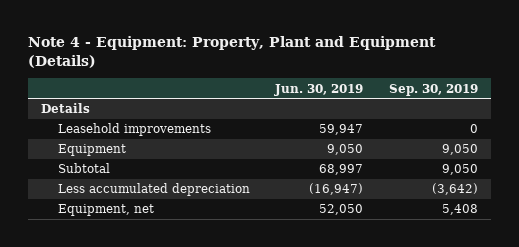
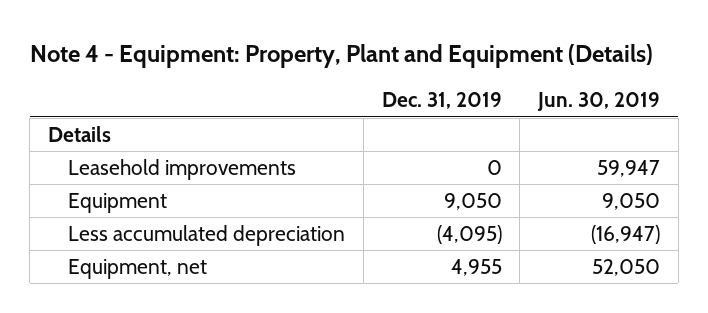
[389,83,479,96] Sep. 30, 2019 -> none
none -> [381,92,502,110] Dec. 31, 2019
[57,163,110,174] Subtotal -> none

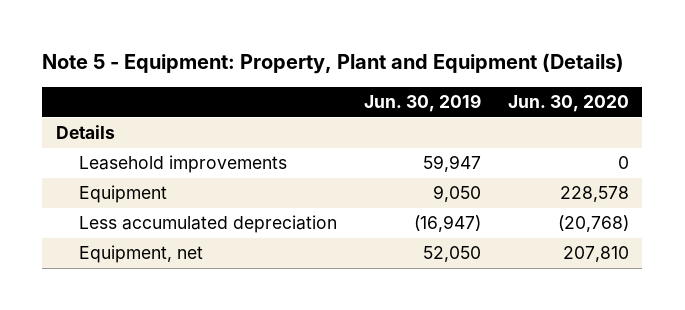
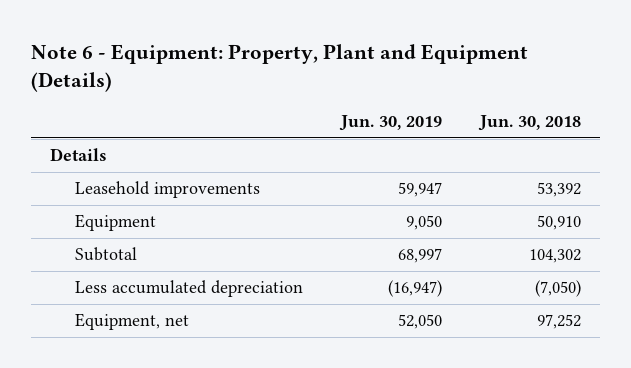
[42,53,625,75] Note 5 - Equipment: Property, Plant and Equipment (Details) -> [30,43,528,92] Note 6 - Equipment: Property, Plant and Equipment (Details)
[507,94,629,112] Jun. 30, 2020 -> none
none -> [478,115,582,132] Jun. 30, 2018
none -> [74,247,137,262] Subtotal

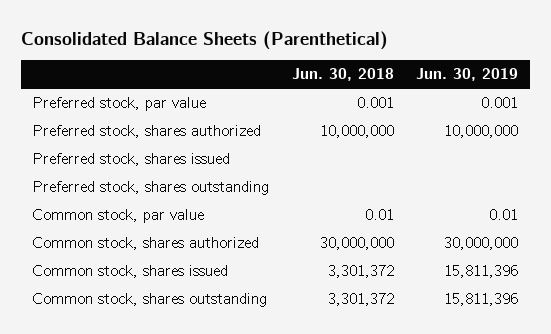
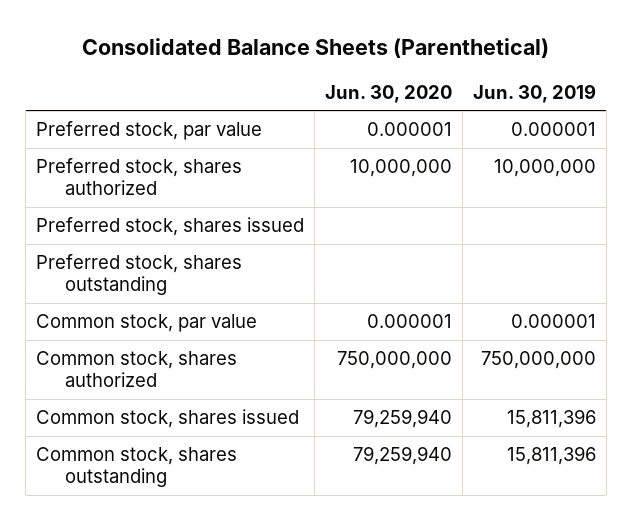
[291,68,394,82] Jun. 30, 2018 -> none
none -> [325,84,453,103] Jun. 30, 2020
[481,97,519,109] 0.001 -> [510,122,596,137] 0.000001
[489,209,519,221] 0.01 -> [510,314,596,329] 0.000001
[444,237,519,251] 30,000,000 -> [480,351,596,370] 750,000,000

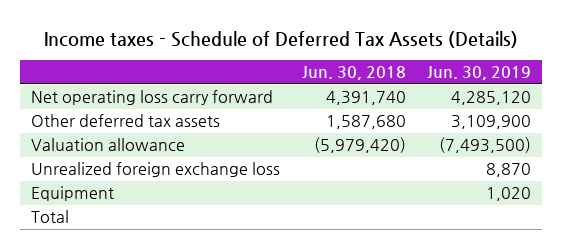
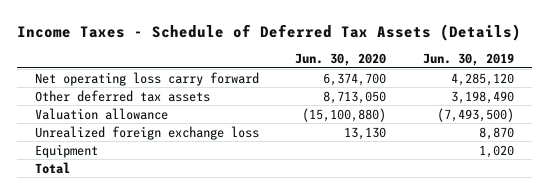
[44,30,519,48] Income taxes - Schedule of Deferred Tax Assets (Details) -> [16,23,521,41] Income Taxes - Schedule of Deferred Tax Assets (Details)
[301,66,406,81] Jun. 30, 2018 -> none
none -> [295,53,387,67] Jun. 30, 2020
[451,115,532,130] 3,109,900 -> [451,90,515,104] 3,198,490

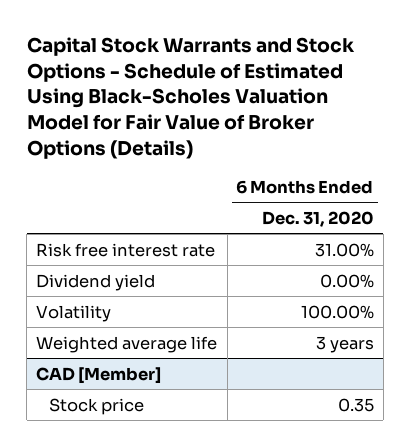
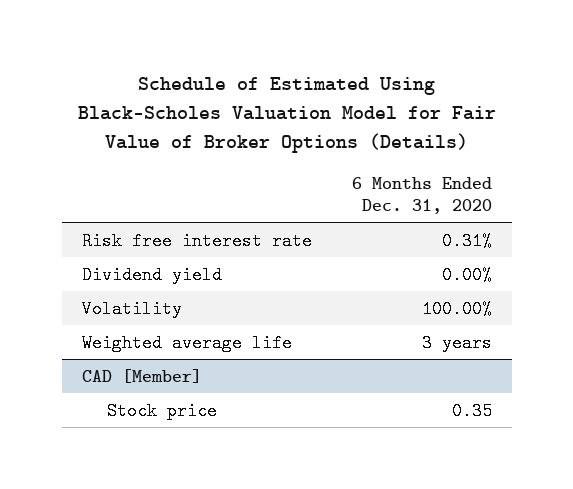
[26,37,355,159] Capital Stock Warrants and Stock Options - Schedule of Estimated Using Black-Scholes Valuation Model for Fair Value of Broker Options (Details) -> [77,77,496,153] Schedule of Estimated Using Black-Scholes Valuation Model for Fair Value of Broker Options (Details)
[314,242,374,257] 31.00% -> [441,231,492,250] 0.31%

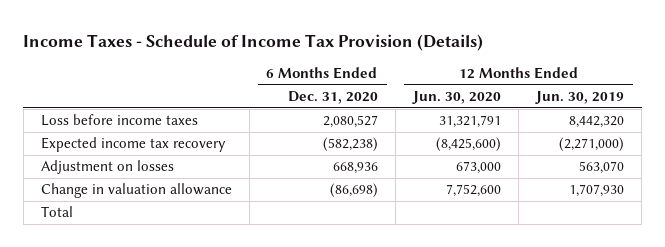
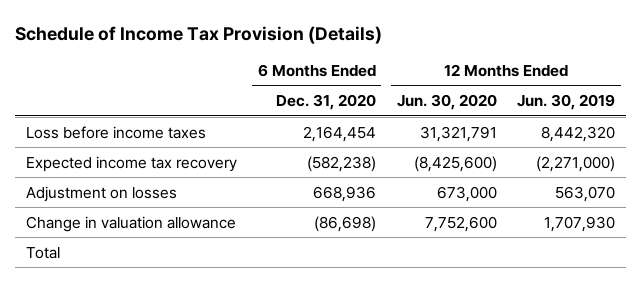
[23,33,484,51] Income Taxes - Schedule of Income Tax Provision (Details) -> [15,25,383,44] Schedule of Income Tax Provision (Details)
[322,115,378,129] 2,080,527 -> [302,125,376,142] 2,164,454

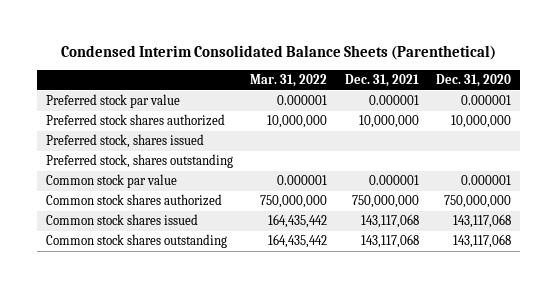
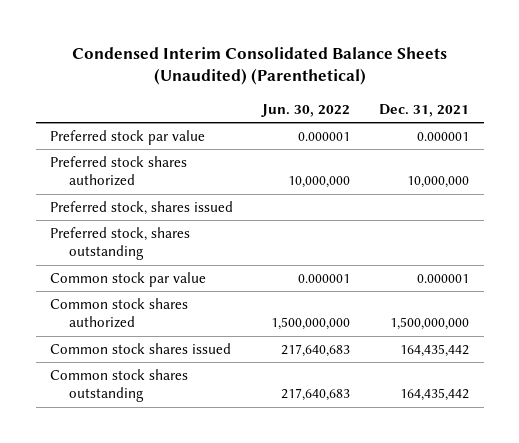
[60,45,496,61] Condensed Interim Consolidated Balance Sheets (Parenthetical) -> [71,46,447,86] Condensed Interim Consolidated Balance Sheets (Unaudited) (Parenthetical)
[250,74,328,88] Mar. 31, 2022 -> none
[436,74,512,88] Dec. 31, 2020 -> none
none -> [261,103,351,117] Jun. 30, 2022
[351,195,419,209] 750,000,000 -> [390,317,470,331] 1,500,000,000
[360,214,419,229] 143,117,068 -> [400,343,470,357] 164,435,442
[360,234,419,249] 143,117,068 -> [400,388,470,402] 164,435,442

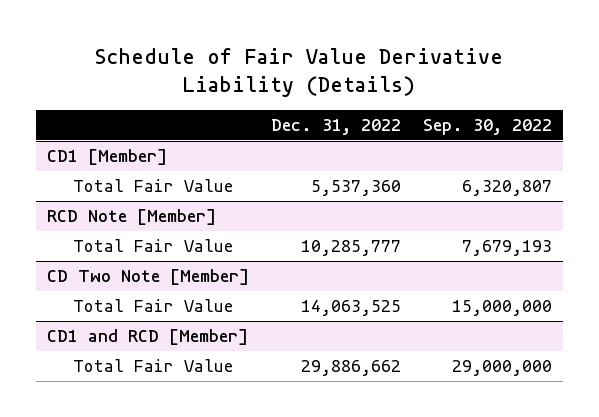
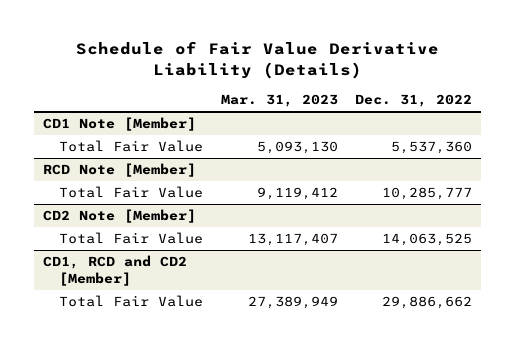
[422,119,552,136] Sep. 30, 2022 -> none
none -> [220,94,338,108] Mar. 31, 2023
[46,149,167,166] CD1 [Member] -> [42,117,196,132] CD1 Note [Member]
[46,269,249,286] CD Two Note [Member] -> [42,209,196,224] CD2 Note [Member]
[46,329,248,346] CD1 and RCD [Member] -> [42,255,187,286] CD1, RCD and CD2 [Member]

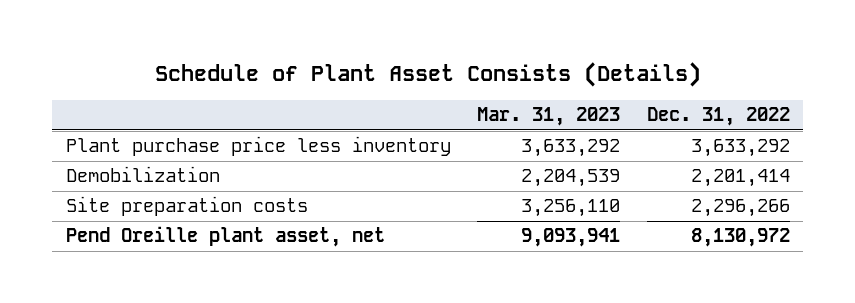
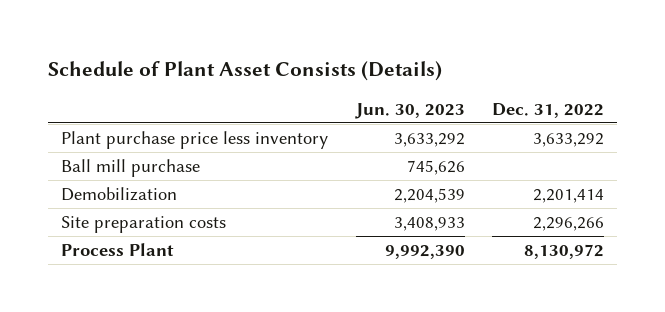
[477,107,621,127] Mar. 31, 2023 -> none
none -> [354,102,465,119] Jun. 30, 2023
none -> [61,159,201,178] Ball mill purchase
[65,226,385,248] Pend Oreille plant asset, net -> [61,243,175,257] Process Plant

